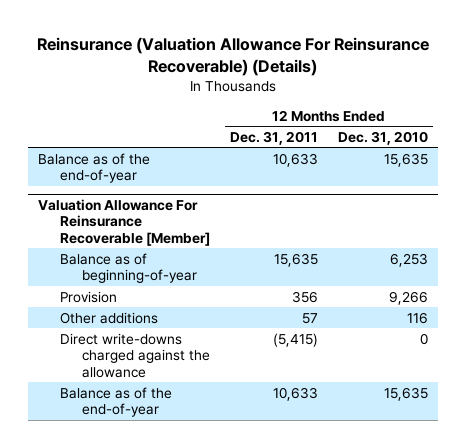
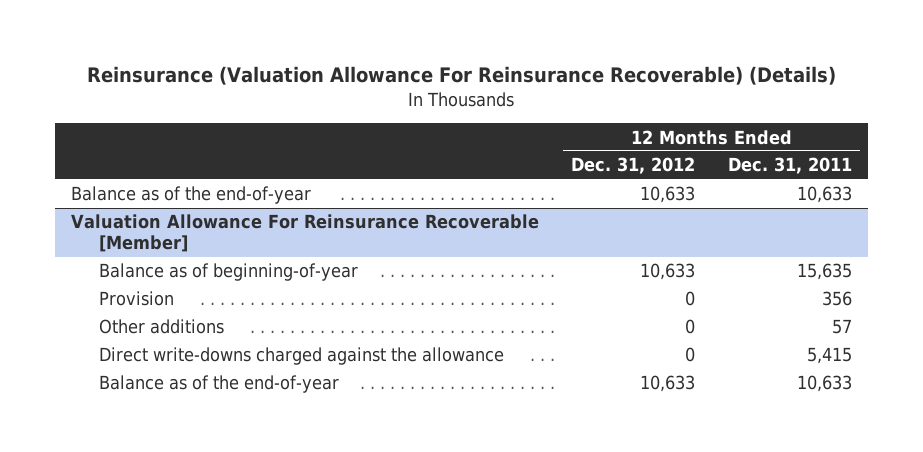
[337,130,428,145] Dec. 31, 2010 -> none
none -> [571,157,696,175] Dec. 31, 2012
[272,332,318,347] (5,415) -> [806,347,852,365] 5,415

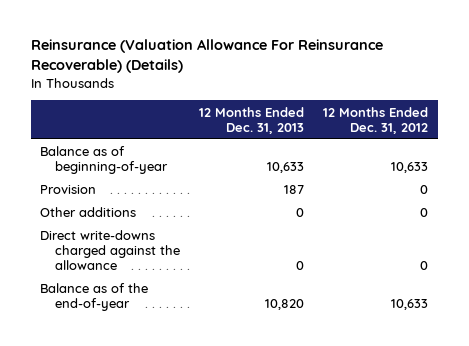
[727,157,852,175] Dec. 31, 2011 -> none
none -> [199,106,305,134] 12 Months Ended Dec. 31, 2013
[71,186,312,205] Balance as of the end-of-year -> none
[71,214,540,253] Valuation Allowance For Reinsurance Recoverable [Member] -> none

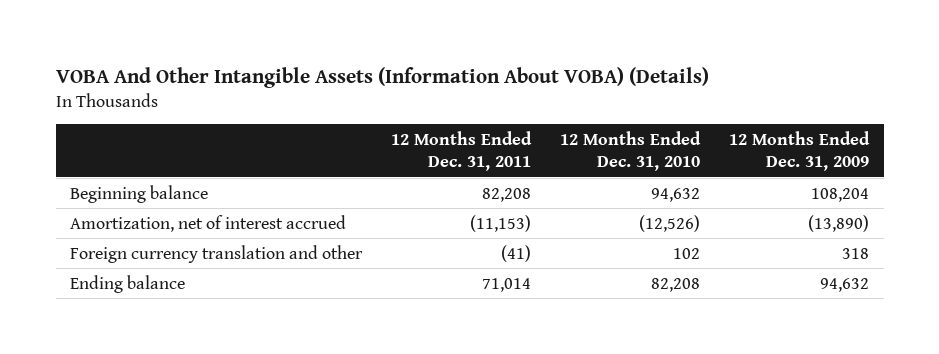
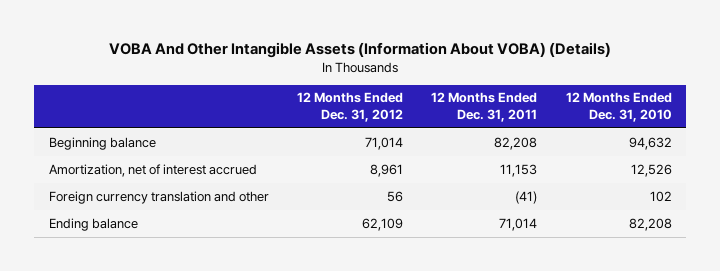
[729,130,871,172] 12 Months Ended Dec. 31, 2009 -> none
none -> [296,92,403,123] 12 Months Ended Dec. 31, 2012
[470,214,532,232] (11,153) -> [500,163,538,177] 11,153
[639,214,701,232] (12,526) -> [630,163,672,177] 12,526

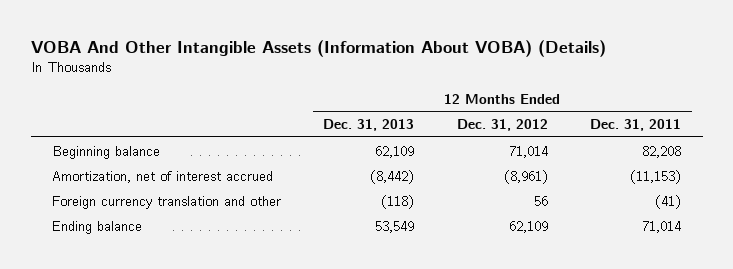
[565,92,672,123] 12 Months Ended Dec. 31, 2010 -> none
none -> [323,118,415,131] Dec. 31, 2013
[369,163,403,177] 8,961 -> [503,169,548,184] (8,961)
[500,163,538,177] 11,153 -> [630,169,682,184] (11,153)

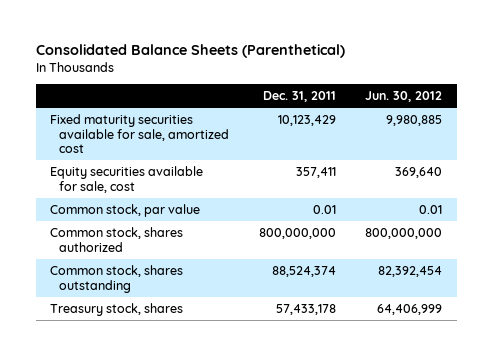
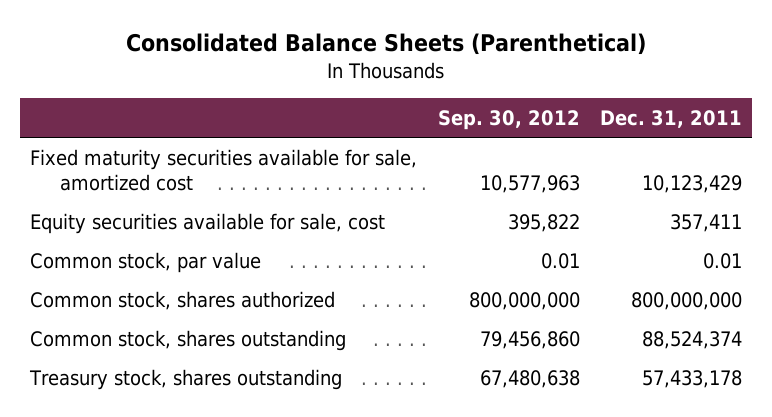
[365,90,443,102] Jun. 30, 2012 -> none
none -> [437,110,580,131] Sep. 30, 2012
[50,303,184,317] Treasury stock, shares -> [29,368,343,390] Treasury stock, shares outstanding

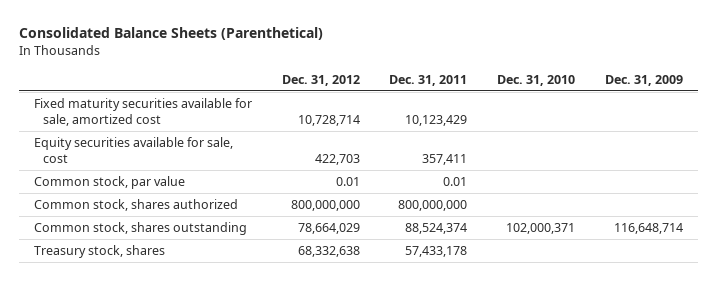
[437,110,580,131] Sep. 30, 2012 -> none
none -> [281,74,360,86] Dec. 31, 2012
none -> [497,74,576,86] Dec. 31, 2010
none -> [604,74,683,86] Dec. 31, 2009
[29,368,343,390] Treasury stock, shares outstanding -> [34,245,166,259] Treasury stock, shares

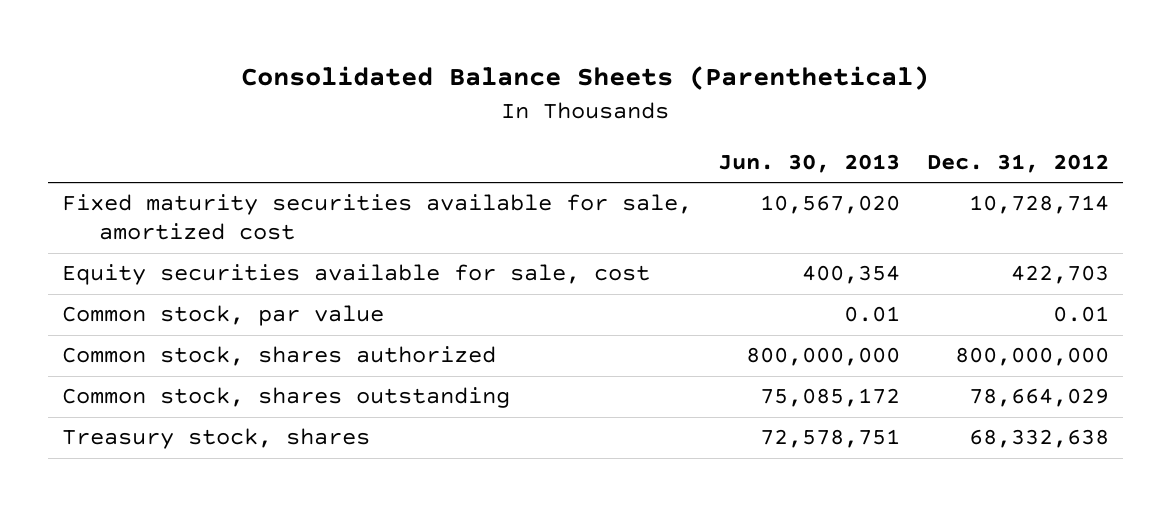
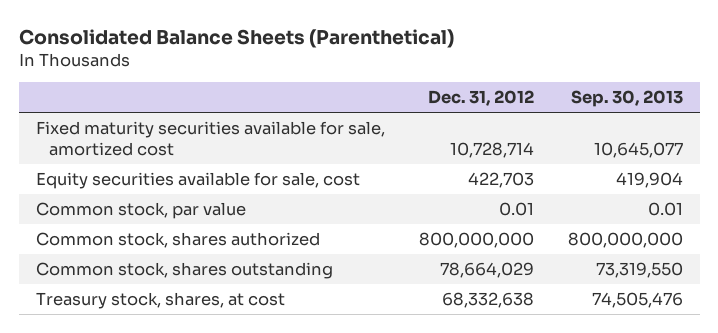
[718,153,901,173] Jun. 30, 2013 -> none
none -> [570,90,683,108] Sep. 30, 2013
[61,428,370,450] Treasury stock, shares -> [35,292,285,310] Treasury stock, shares, at cost

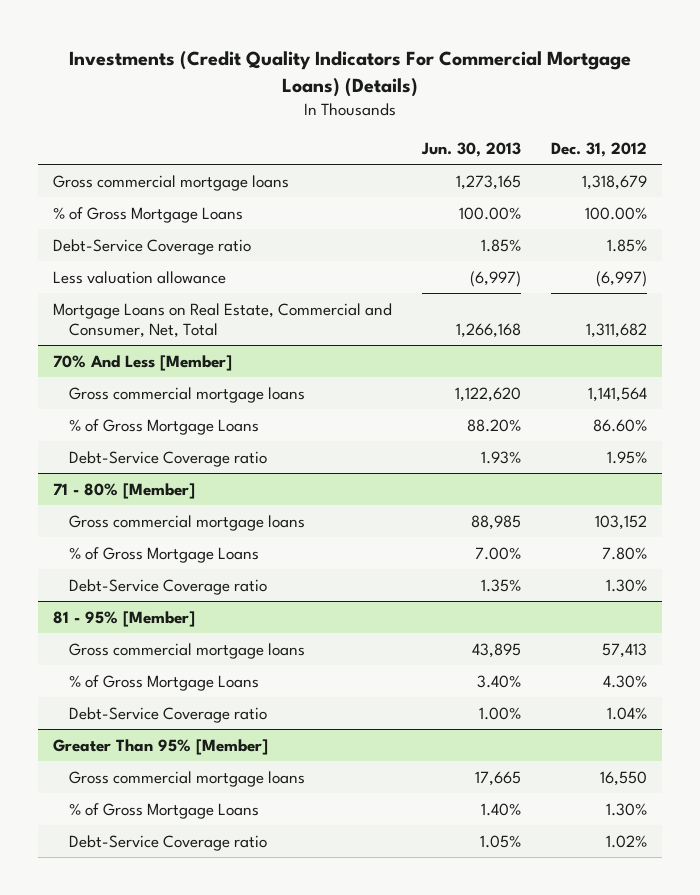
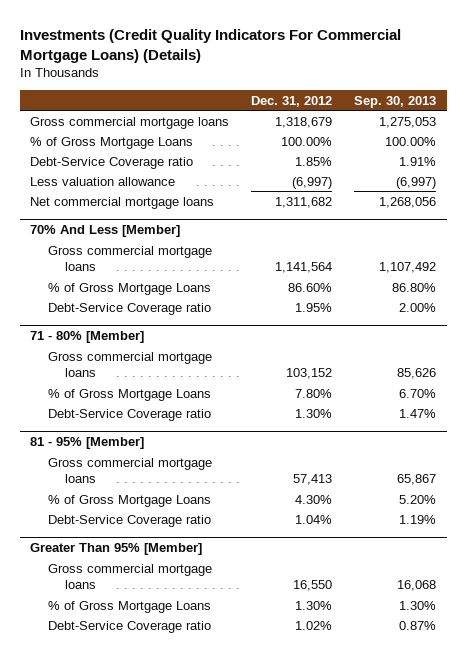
[421,142,522,158] Jun. 30, 2013 -> none
none -> [353,95,436,108] Sep. 30, 2013
[53,302,393,338] Mortgage Loans on Real Estate, Commercial and Consumer, Net, Total -> [30,196,215,209] Net commercial mortgage loans

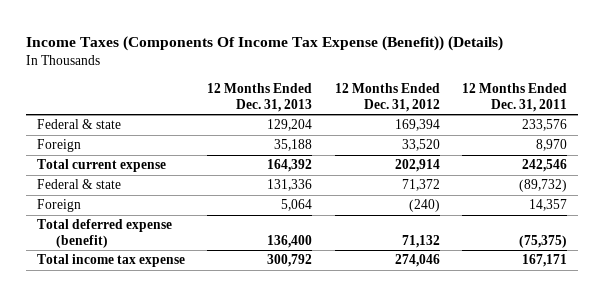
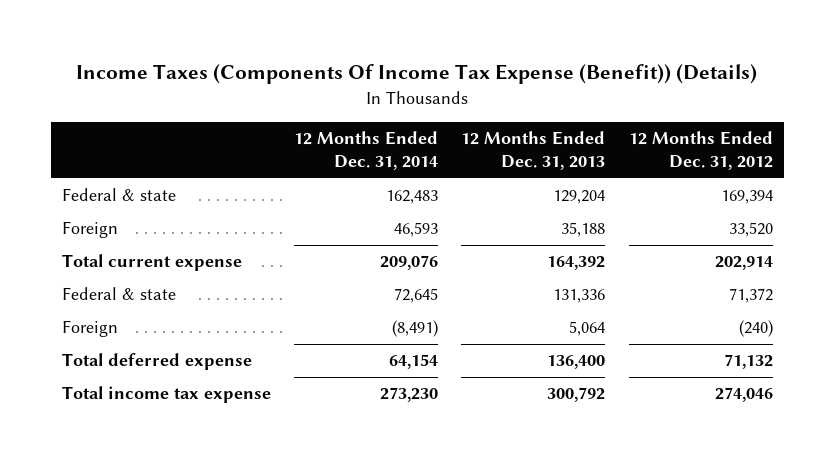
[461,83,567,113] 12 Months Ended Dec. 31, 2011 -> none
none -> [294,131,439,171] 12 Months Ended Dec. 31, 2014
[37,219,173,249] Total deferred expense (benefit) -> [62,353,253,371] Total deferred expense

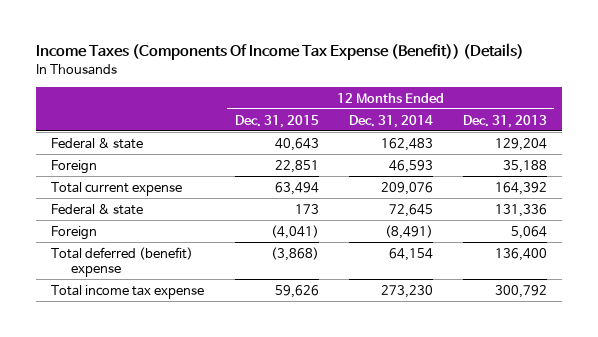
[628,131,773,171] 12 Months Ended Dec. 31, 2012 -> none
none -> [234,114,319,128] Dec. 31, 2015
[62,353,253,371] Total deferred expense -> [51,246,194,278] Total deferred (benefit) expense

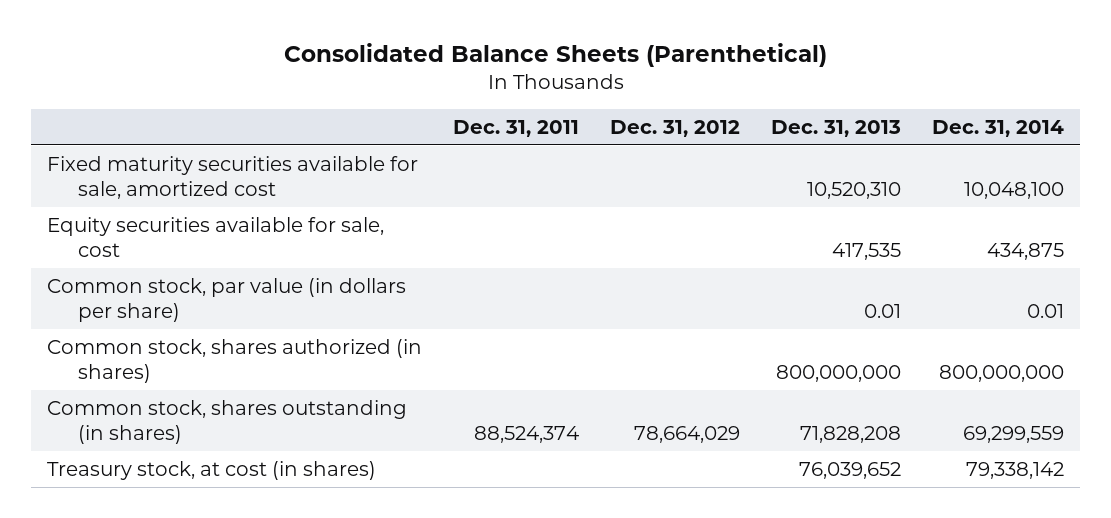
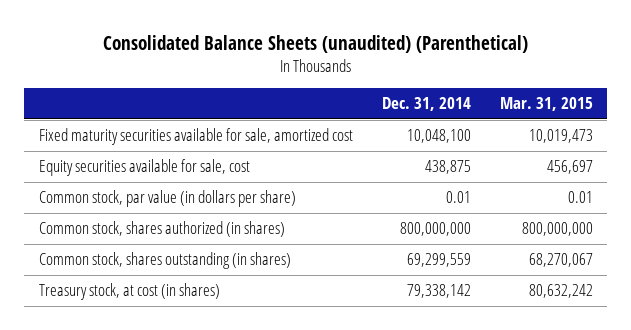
[283,43,827,68] Consolidated Balance Sheets (Parenthetical) -> [102,34,528,53] Consolidated Balance Sheets (unaudited) (Parenthetical)
[453,119,580,137] Dec. 31, 2011 -> none
[610,119,741,137] Dec. 31, 2012 -> none
[771,119,902,137] Dec. 31, 2013 -> none
none -> [499,97,593,112] Mar. 31, 2015
[987,243,1065,261] 434,875 -> [424,160,471,175] 438,875

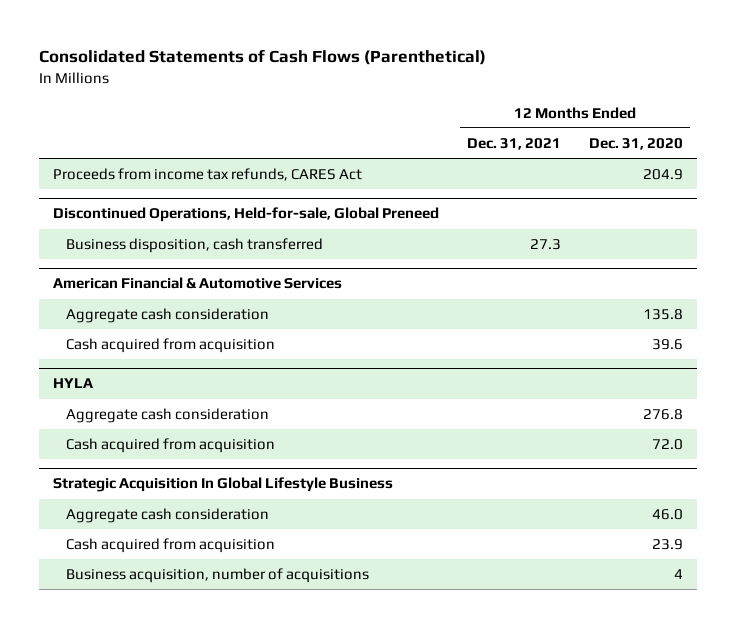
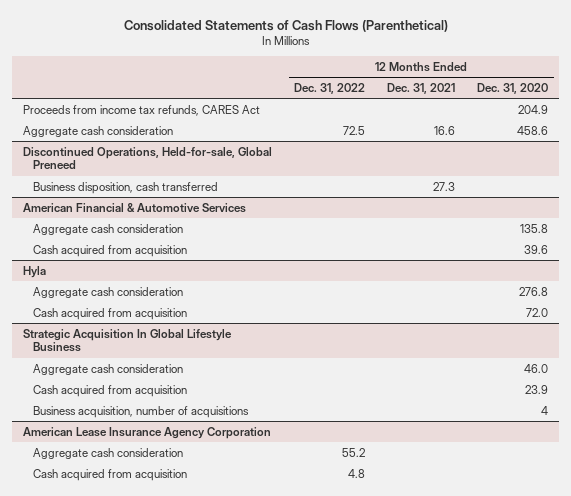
none -> [294,83,366,95] Dec. 31, 2022
none -> [23,125,174,137] Aggregate cash consideration
[53,378,94,389] HYLA -> [23,265,47,278] Hyla
none -> [23,426,272,439] American Lease Insurance Agency Corporation
none -> [33,447,184,459] Aggregate cash consideration
none -> [33,468,188,481] Cash acquired from acquisition

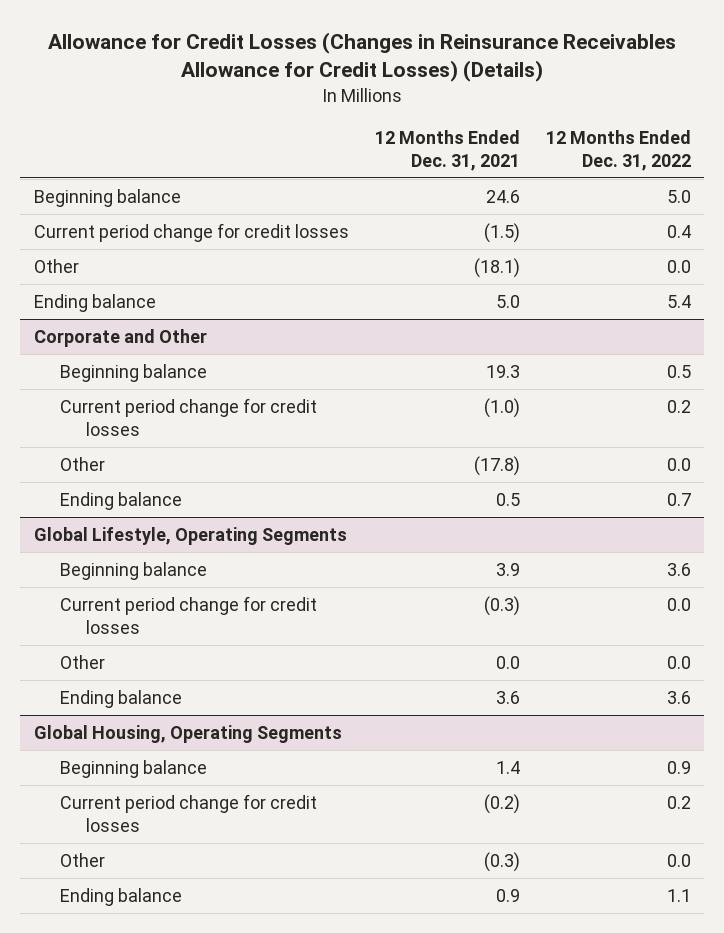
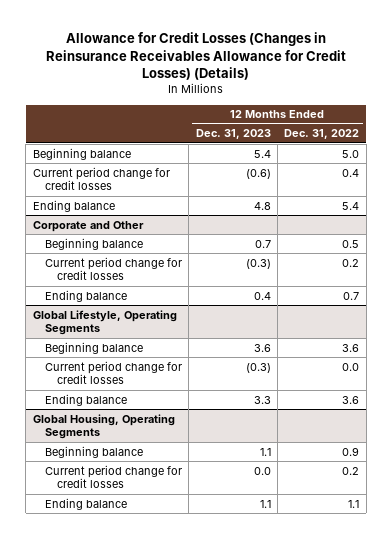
[374,129,520,171] 12 Months Ended Dec. 31, 2021 -> none
none -> [195,129,271,140] Dec. 31, 2023
[33,258,79,273] Other -> none
[59,456,105,471] Other -> none
[59,654,105,669] Other -> none
[59,852,105,867] Other -> none

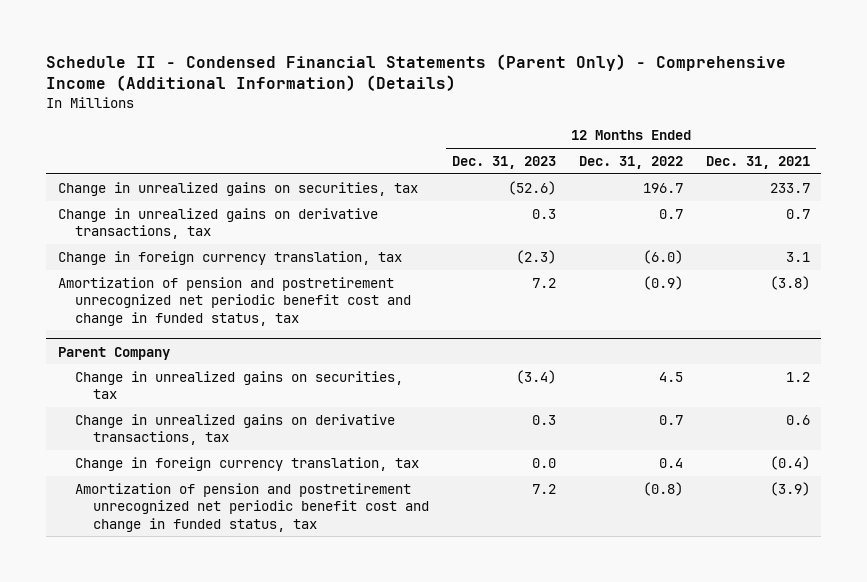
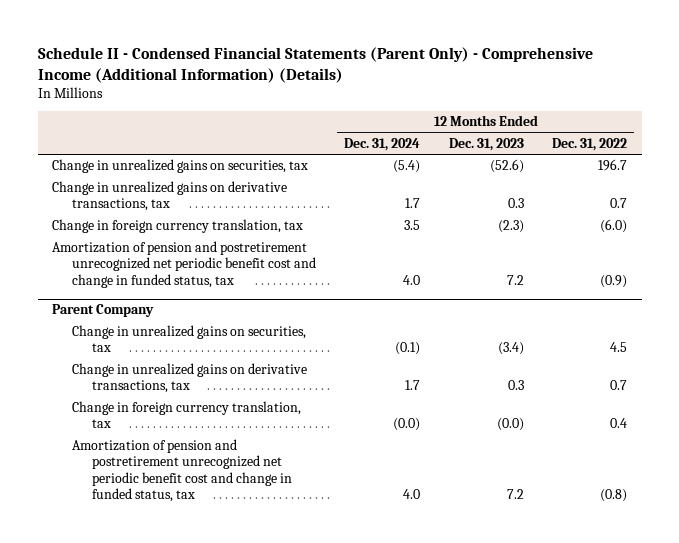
[705,156,810,170] Dec. 31, 2021 -> none
none -> [344,137,421,151] Dec. 31, 2024
[531,457,556,468] 0.0 -> [496,418,524,432] (0.0)

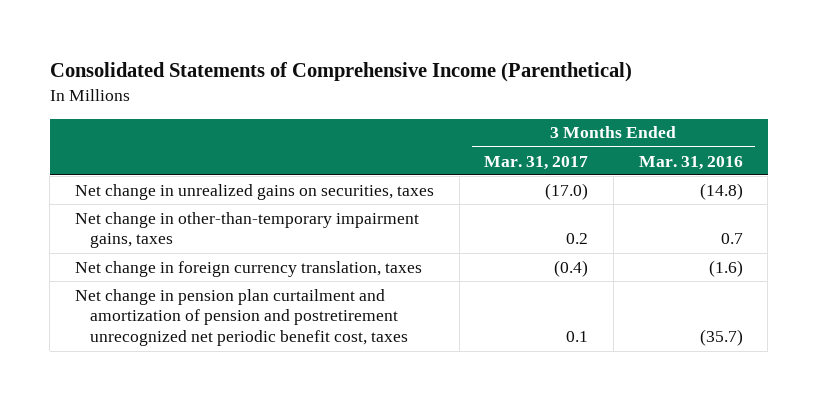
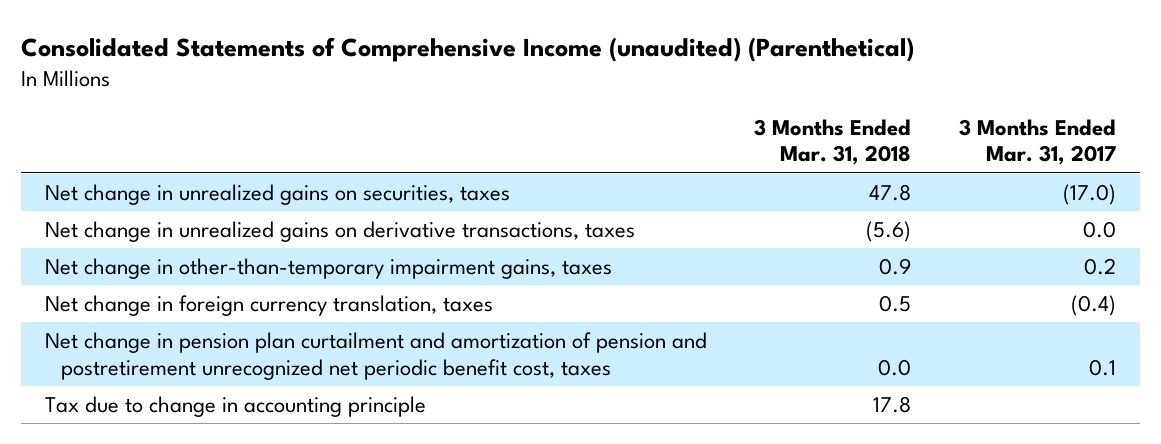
[49,62,632,83] Consolidated Statements of Comprehensive Income (Parenthetical) -> [20,36,914,62] Consolidated Statements of Comprehensive Income (unaudited) (Parenthetical)
[638,155,743,170] Mar. 31, 2016 -> none
none -> [754,118,912,166] 3 Months Ended Mar. 31, 2018
none -> [44,221,635,243] Net change in unrealized gains on derivative transactions, taxes
none -> [44,396,426,418] Tax due to change in accounting principle

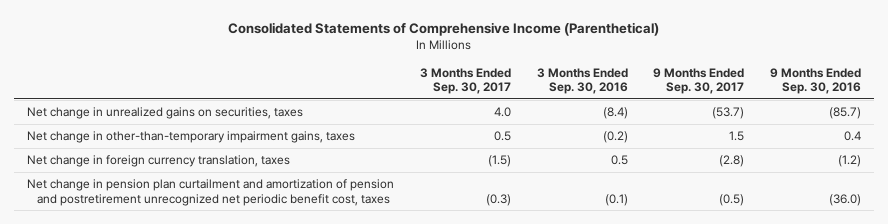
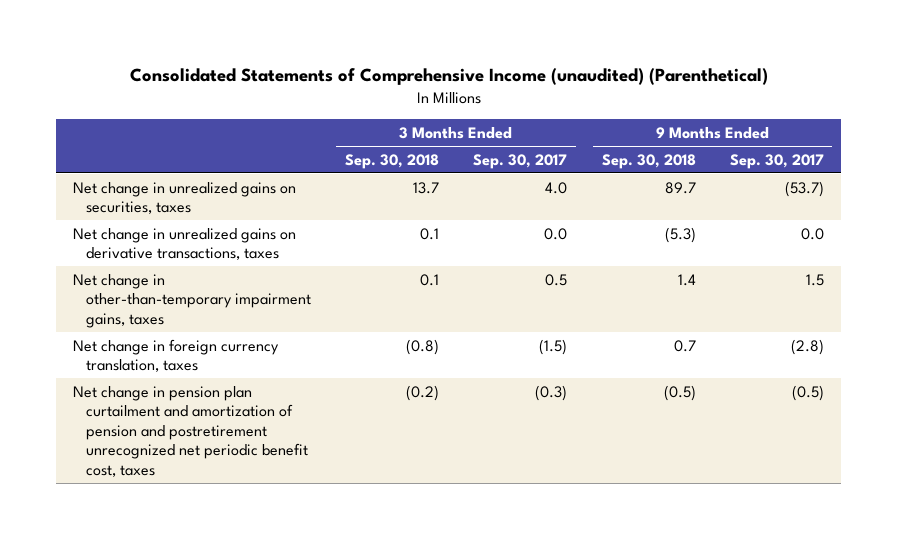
[228,21,660,36] Consolidated Statements of Comprehensive Income (Parenthetical) -> [129,68,768,86] Consolidated Statements of Comprehensive Income (unaudited) (Parenthetical)
[536,67,628,95] 3 Months Ended Sep. 30, 2016 -> none
[770,67,862,95] 9 Months Ended Sep. 30, 2016 -> none
none -> [344,153,439,169] Sep. 30, 2018
none -> [601,153,696,169] Sep. 30, 2018
none -> [73,227,297,261] Net change in unrealized gains on derivative transactions, taxes

